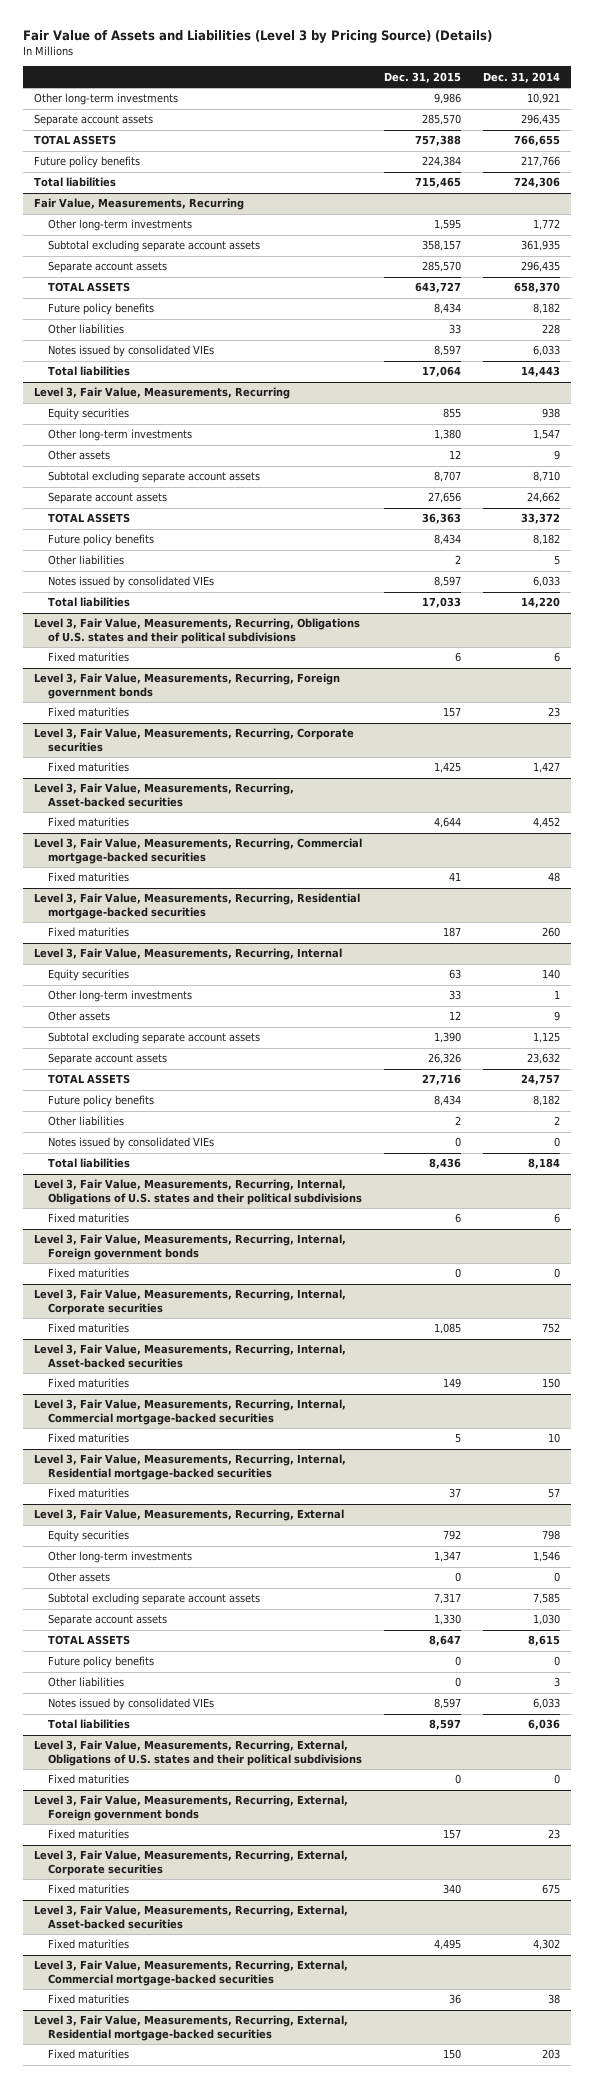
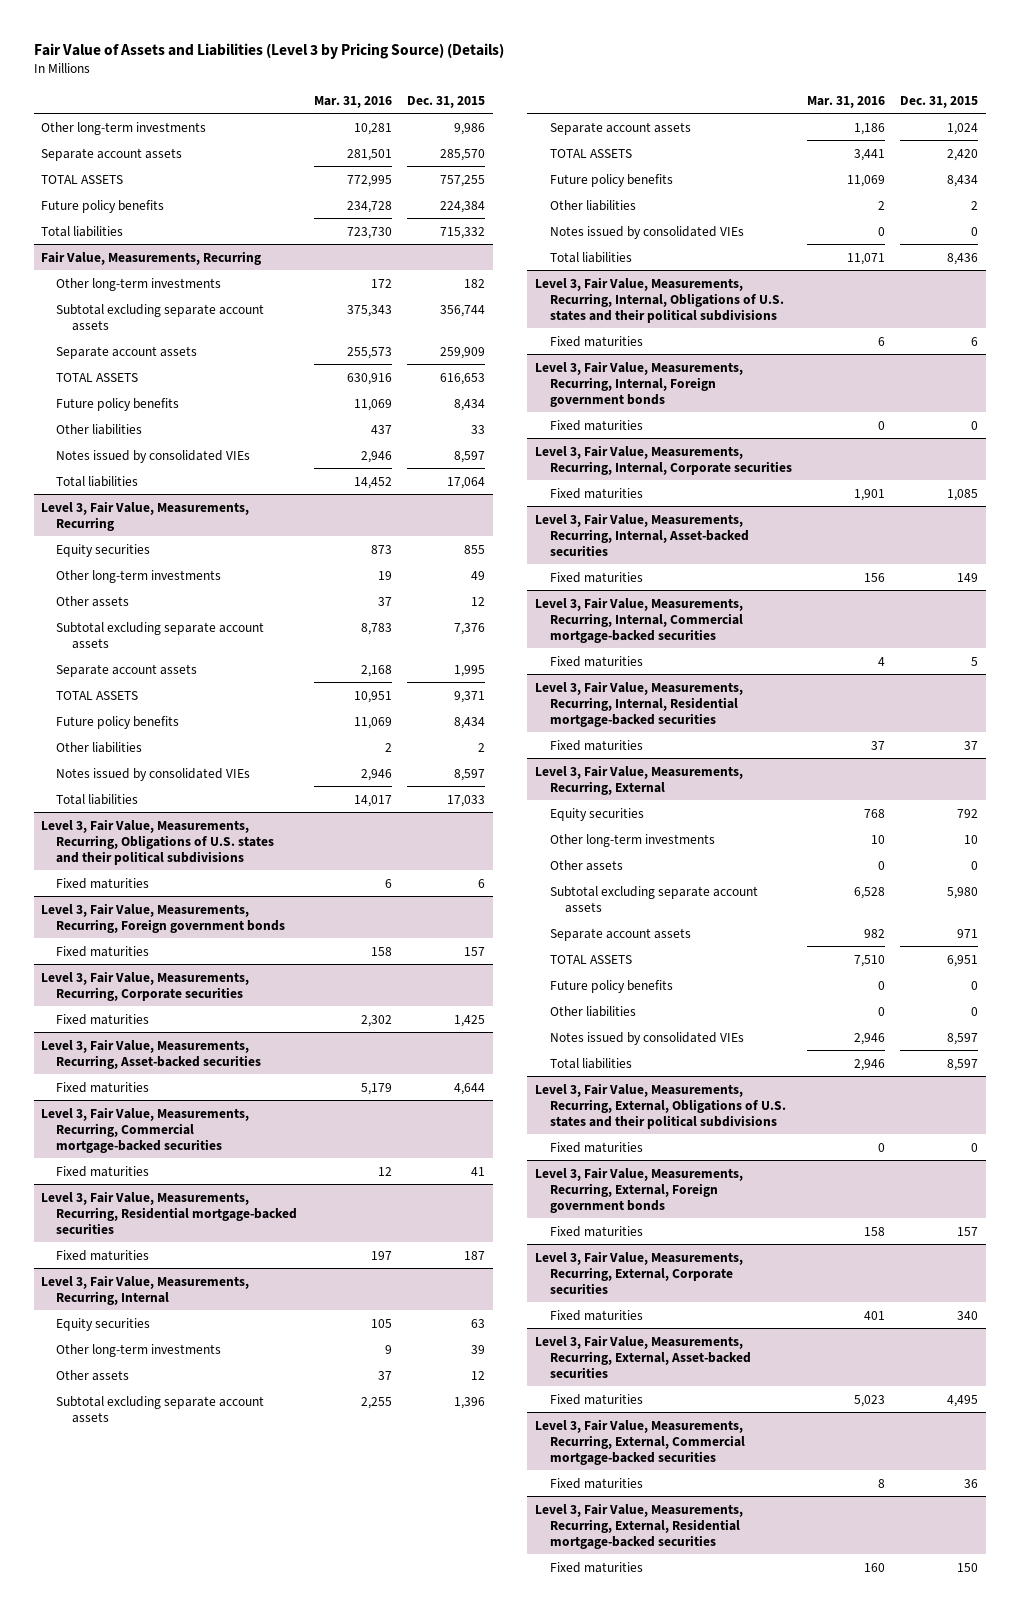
[483,71,561,83] Dec. 31, 2014 -> none
none -> [313,95,392,108] Mar. 31, 2016
[415,135,462,147] 757,388 -> [440,174,486,187] 757,255
[415,177,462,189] 715,465 -> [440,226,486,239] 715,332
[434,219,462,231] 1,595 -> [464,278,486,288] 182
[422,240,462,252] 358,157 -> [440,304,486,317] 356,744
[422,261,462,273] 285,570 -> [440,346,486,359] 259,909
[415,282,462,294] 643,727 -> [440,372,486,385] 616,653
[434,429,462,441] 1,380 -> [471,570,486,580] 49
[434,471,462,483] 8,707 -> [454,622,486,635] 7,376
[428,492,462,504] 27,656 -> [454,664,486,677] 1,995
[422,513,462,525] 36,363 -> [454,690,486,703] 9,371
[449,990,462,1001] 33 -> [471,1344,486,1354] 39
[434,1032,462,1044] 1,390 -> [454,1396,486,1409] 1,396
[428,1053,462,1065] 26,326 -> [947,122,979,135] 1,024
[422,1074,462,1086] 27,716 -> [947,148,979,161] 2,420
[434,1551,462,1563] 1,347 -> [964,834,979,844] 10
[434,1593,462,1605] 7,317 -> [947,886,979,899] 5,980
[434,1614,462,1626] 1,330 -> [957,928,979,938] 971
[429,1635,462,1647] 8,647 -> [947,954,979,967] 6,951

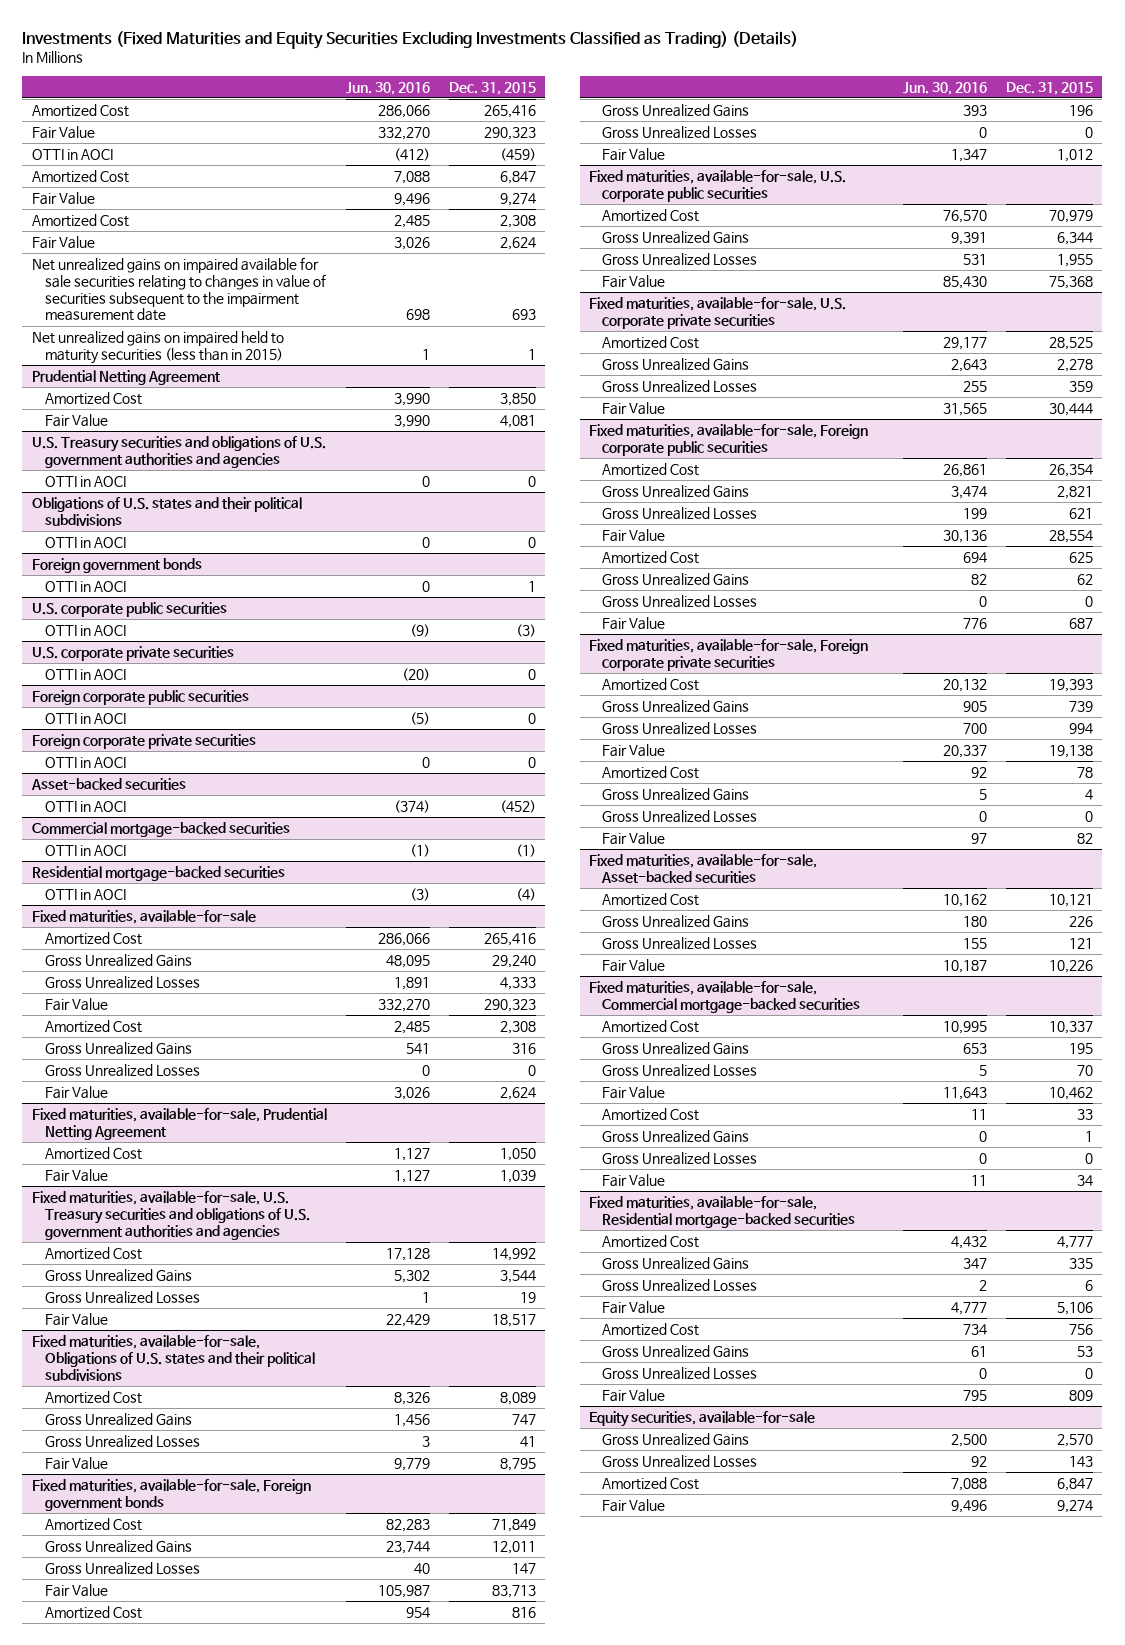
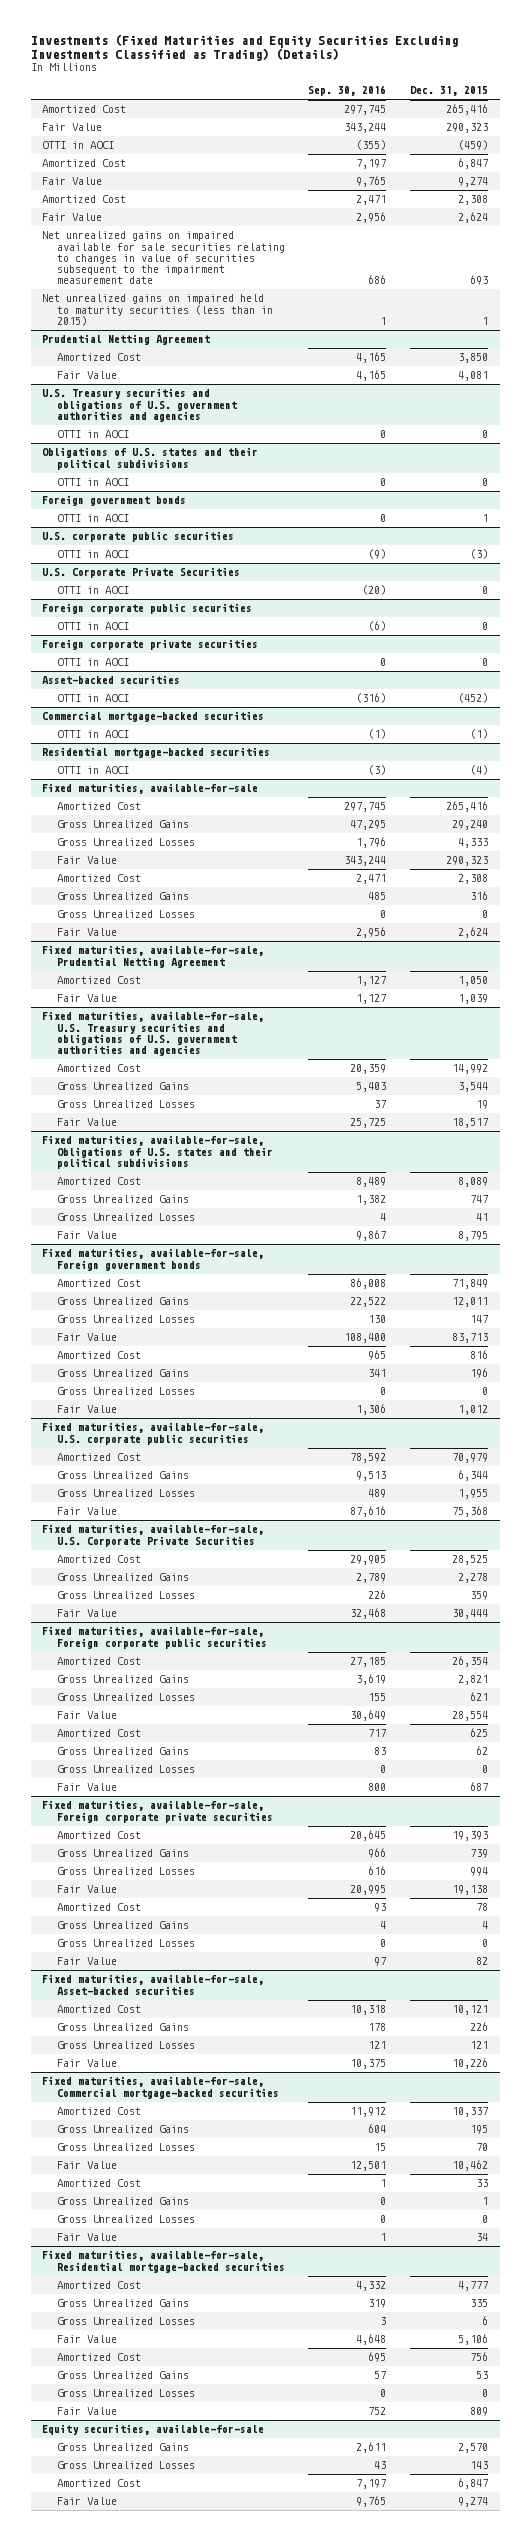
[345,81,430,95] Jun. 30, 2016 -> none
none -> [308,85,387,97] Sep. 30, 2016
[31,645,234,661] U.S. corporate private securities -> [42,567,241,579] U.S. Corporate Private Securities
[588,296,846,329] Fixed maturities, available-for-sale, U.S. corporate private securities -> [42,1524,265,1547] Fixed maturities, available-for-sale, U.S. Corporate Private Securities

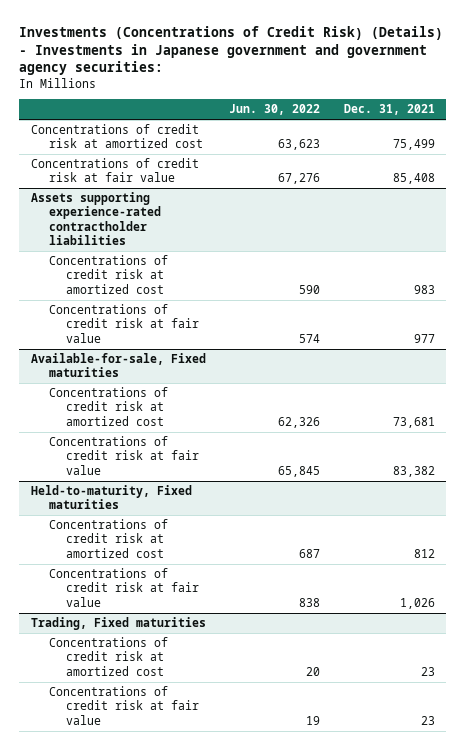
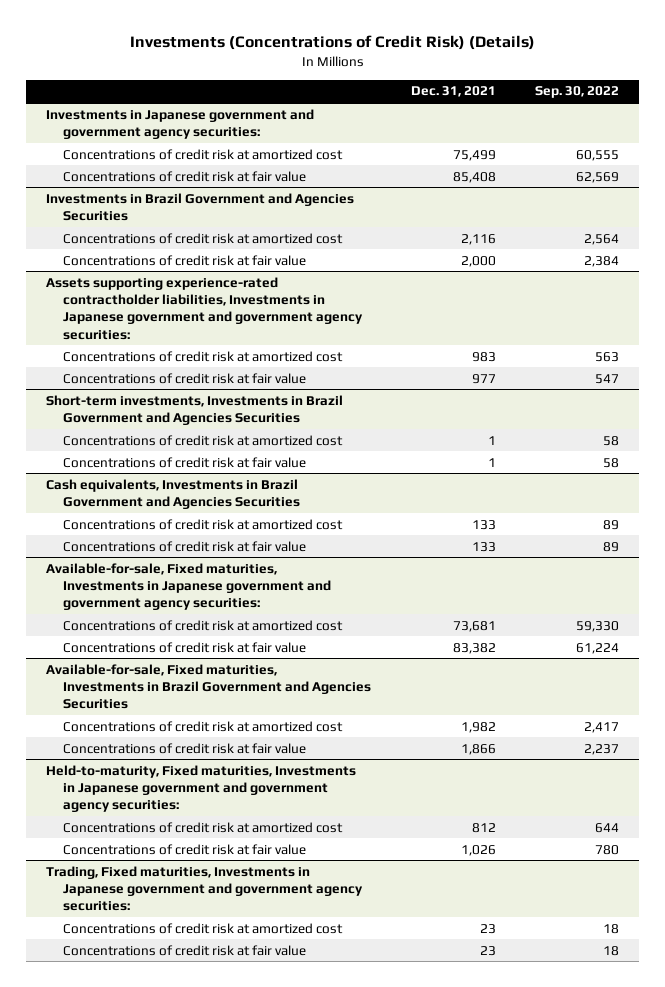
[19,25,444,76] Investments (Concentrations of Credit Risk) (Details) - Investments in Japanese government and government agency securities: -> [129,35,535,51] Investments (Concentrations of Credit Risk) (Details)
[229,104,321,116] Jun. 30, 2022 -> none
none -> [535,86,620,99] Sep. 30, 2022
none -> [45,108,314,140] Investments in Japanese government and government agency securities:
[30,192,161,245] Assets supporting experience-rated contractholder liabilities -> none
none -> [45,192,354,222] Investments in Brazil Government and Agencies Securities
none -> [63,232,344,244] Concentrations of credit risk at amortized cost
none -> [63,254,307,266] Concentrations of credit risk at fair value
none -> [45,276,364,340] Assets supporting experience-rated contractholder liabilities, Investments in Japanese government and government agency securities:
[30,353,206,378] Available-for-sale, Fixed maturities -> none
none -> [45,394,343,426] Short-term investments, Investments in Brazil Government and Agencies Securities
none -> [63,434,344,446] Concentrations of credit risk at amortized cost
none -> [63,456,307,468] Concentrations of credit risk at fair value
none -> [45,478,301,510] Cash equivalents, Investments in Brazil Government and Agencies Securities
none -> [63,518,344,530] Concentrations of credit risk at amortized cost
none -> [63,540,307,552] Concentrations of credit risk at fair value
none -> [45,562,332,611] Available-for-sale, Fixed maturities, Investments in Japanese government and government agency securities:
[30,485,192,510] Held-to-maturity, Fixed maturities -> none
none -> [45,663,372,710] Available-for-sale, Fixed maturities, Investments in Brazil Government and Agencies Securities
none -> [63,720,344,732] Concentrations of credit risk at amortized cost
none -> [63,742,307,754] Concentrations of credit risk at fair value
none -> [45,764,356,813] Held-to-maturity, Fixed maturities, Investments in Japanese government and government agency securities:
[30,617,206,631] Trading, Fixed maturities -> none
none -> [45,865,364,912] Trading, Fixed maturities, Investments in Japanese government and government agency securities:

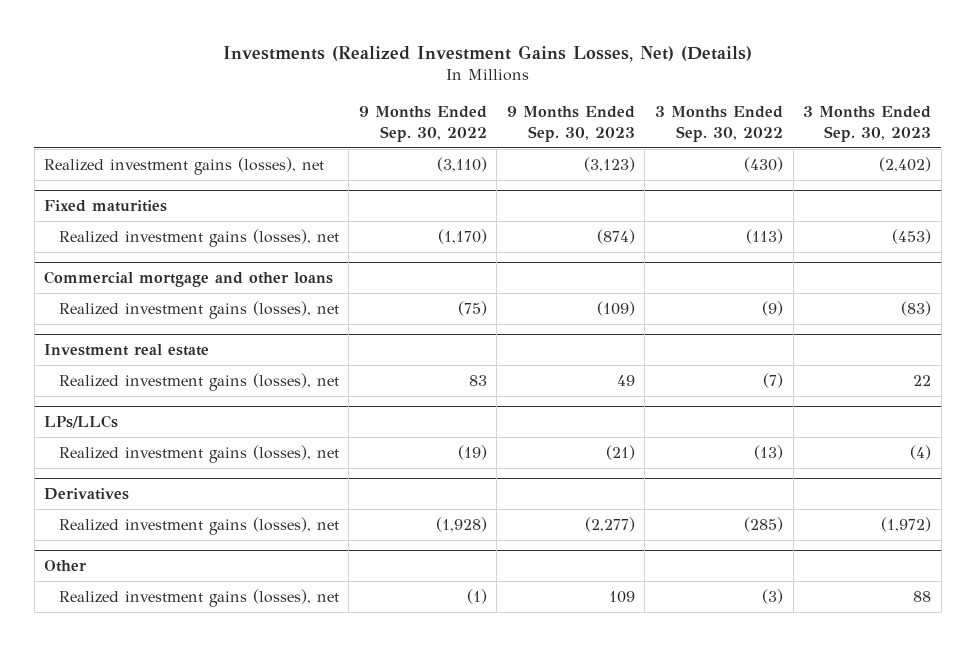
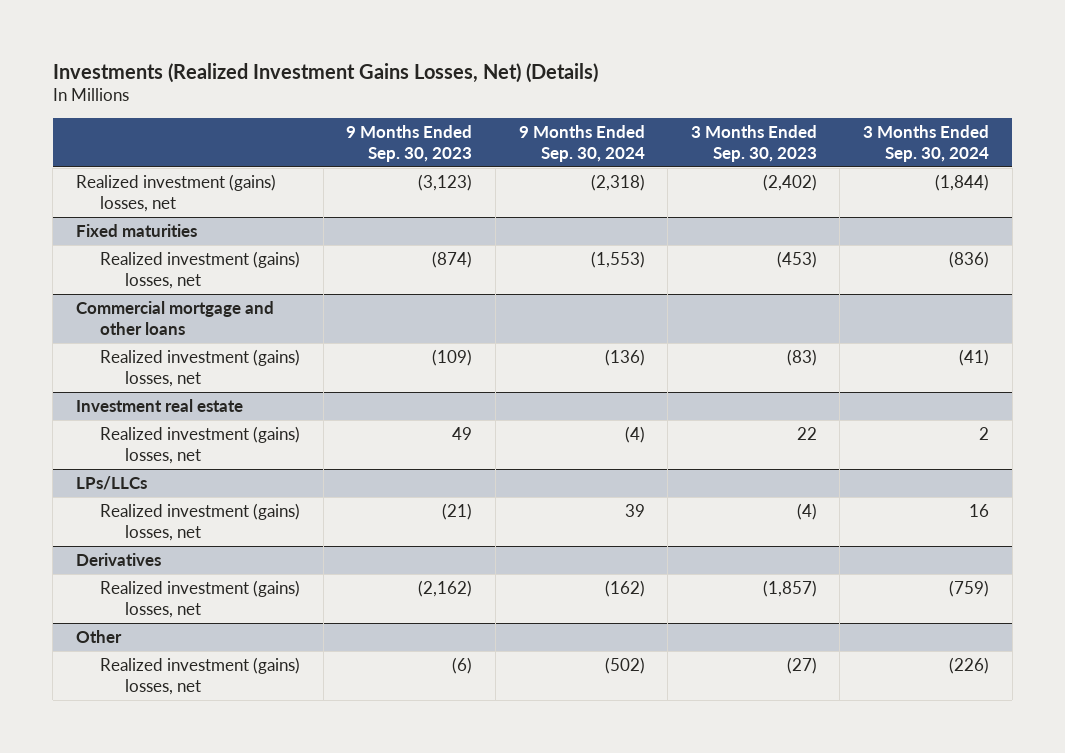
[358,106,487,142] 9 Months Ended Sep. 30, 2022 -> none
[655,106,784,142] 3 Months Ended Sep. 30, 2022 -> none
none -> [518,125,645,163] 9 Months Ended Sep. 30, 2024
none -> [862,125,989,163] 3 Months Ended Sep. 30, 2024
[44,157,325,176] Realized investment gains (losses), net -> [75,173,276,212] Realized investment (gains) losses, net
[58,229,339,248] Realized investment gains (losses), net -> [100,250,301,289] Realized investment (gains) losses, net
[58,301,339,320] Realized investment gains (losses), net -> [100,348,301,387] Realized investment (gains) losses, net
[58,373,339,392] Realized investment gains (losses), net -> [100,425,301,464] Realized investment (gains) losses, net
[58,445,339,464] Realized investment gains (losses), net -> [100,502,301,541] Realized investment (gains) losses, net
[58,517,339,536] Realized investment gains (losses), net -> [100,579,301,618] Realized investment (gains) losses, net
[584,517,635,533] (2,277) -> [418,579,473,597] (2,162)
[881,517,932,533] (1,972) -> [762,579,817,597] (1,857)
[58,589,339,608] Realized investment gains (losses), net -> [100,656,301,695] Realized investment (gains) losses, net
[608,591,635,604] 109 -> [452,656,473,674] (6)
[913,591,932,603] 88 -> [786,656,817,674] (27)

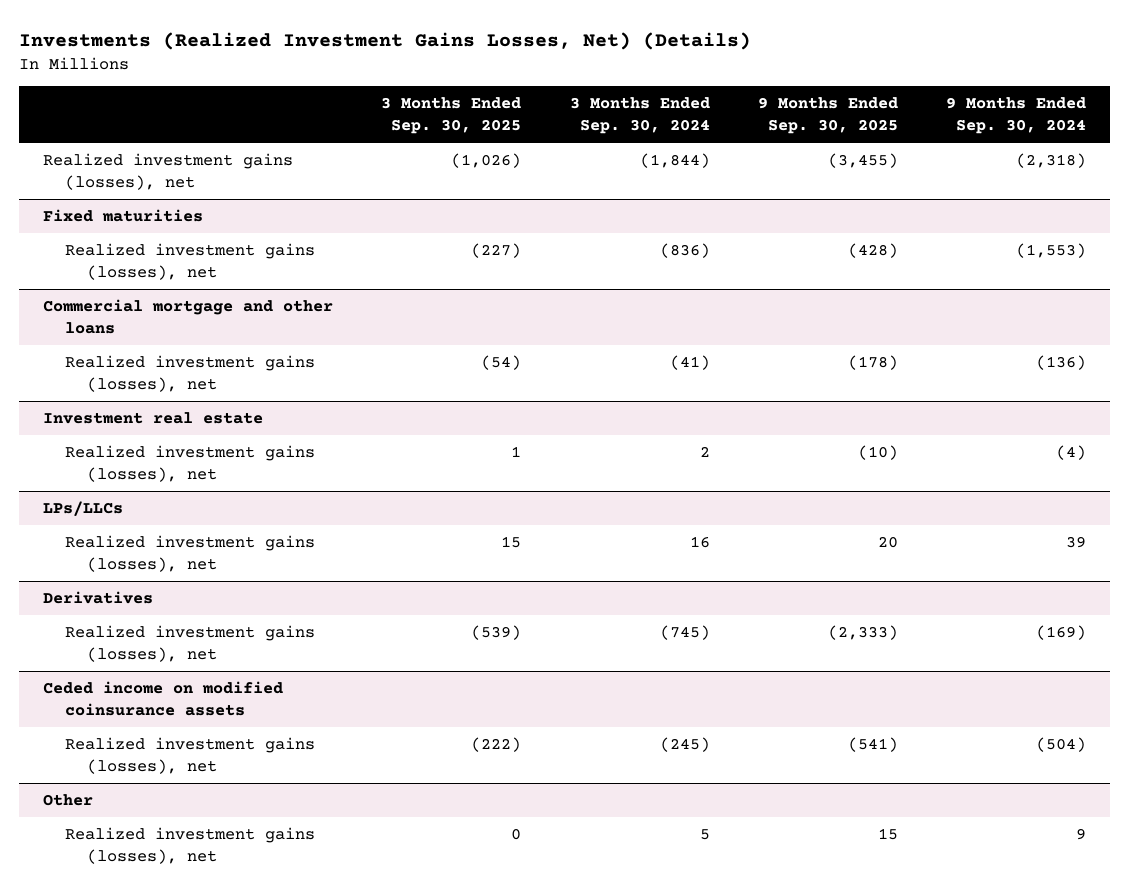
[346,125,473,163] 9 Months Ended Sep. 30, 2023 -> none
[690,125,817,163] 3 Months Ended Sep. 30, 2023 -> none
none -> [381,97,522,134] 3 Months Ended Sep. 30, 2025
none -> [757,97,898,134] 9 Months Ended Sep. 30, 2025
[75,173,276,212] Realized investment (gains) losses, net -> [43,153,294,190] Realized investment gains (losses), net
[100,250,301,289] Realized investment (gains) losses, net -> [65,243,316,280] Realized investment gains (losses), net
[100,348,301,387] Realized investment (gains) losses, net -> [65,355,316,392] Realized investment gains (losses), net
[100,425,301,464] Realized investment (gains) losses, net -> [65,445,316,482] Realized investment gains (losses), net
[100,502,301,541] Realized investment (gains) losses, net -> [65,535,316,572] Realized investment gains (losses), net
[100,579,301,618] Realized investment (gains) losses, net -> [65,625,316,662] Realized investment gains (losses), net
[604,579,645,597] (162) -> [1036,625,1087,641] (169)
[948,579,989,597] (759) -> [659,625,710,641] (745)
none -> [43,681,284,716] Ceded income on modified coinsurance assets
none -> [65,737,316,774] Realized investment gains (losses), net
[100,656,301,695] Realized investment (gains) losses, net -> [65,827,316,864] Realized investment gains (losses), net
[604,656,645,674] (502) -> [1076,828,1087,841] 9
[948,656,989,674] (226) -> [699,829,710,841] 5

